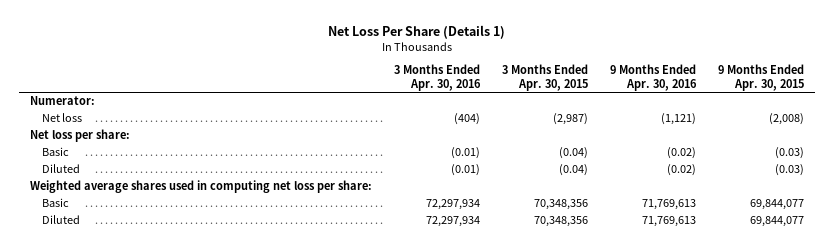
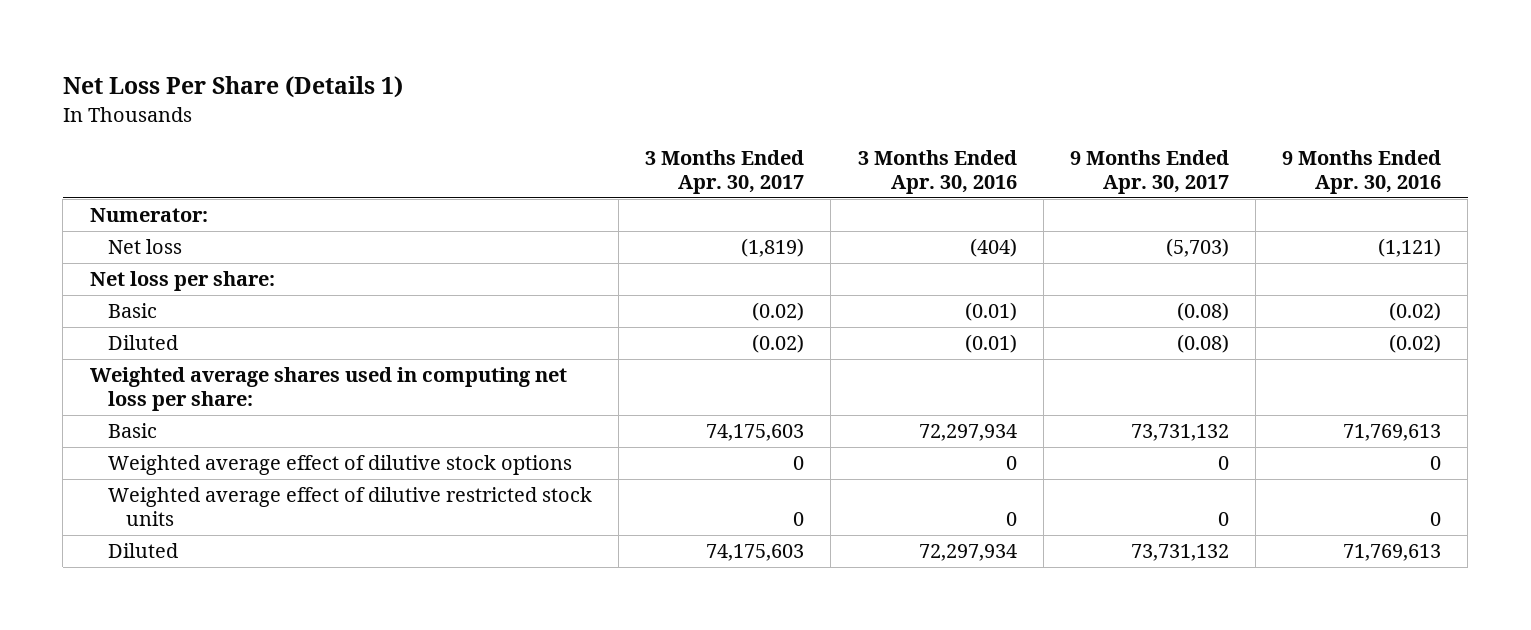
[502,64,589,92] 3 Months Ended Apr. 30, 2015 -> none
[718,64,805,92] 9 Months Ended Apr. 30, 2015 -> none
none -> [645,150,805,194] 3 Months Ended Apr. 30, 2017
none -> [1069,150,1229,194] 9 Months Ended Apr. 30, 2017
none -> [107,455,572,476] Weighted average effect of dilutive stock options
none -> [107,487,592,527] Weighted average effect of dilutive restricted stock units

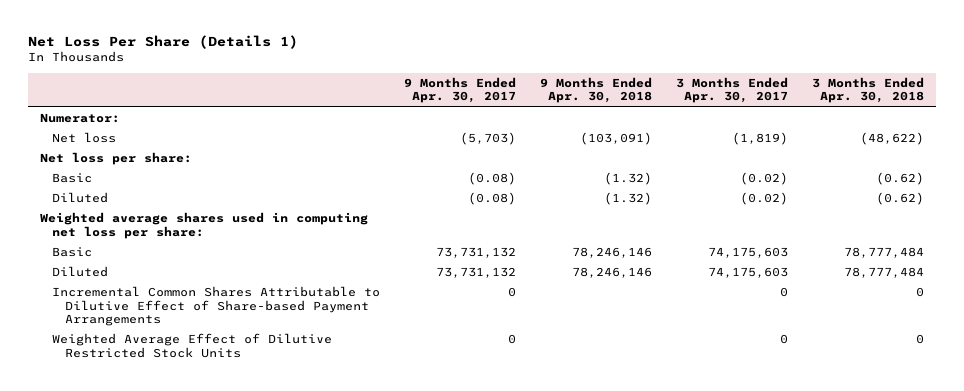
[857,150,1017,194] 3 Months Ended Apr. 30, 2016 -> none
[1282,150,1442,194] 9 Months Ended Apr. 30, 2016 -> none
none -> [540,77,653,104] 9 Months Ended Apr. 30, 2018
none -> [812,77,925,104] 3 Months Ended Apr. 30, 2018
[107,455,572,476] Weighted average effect of dilutive stock options -> none
[107,487,592,527] Weighted average effect of dilutive restricted stock units -> none
none -> [52,286,381,327] Incremental Common Shares Attributable to Dilutive Effect of Share-based Payment Arrangements
none -> [52,333,333,358] Weighted Average Effect of Dilutive Restricted Stock Units

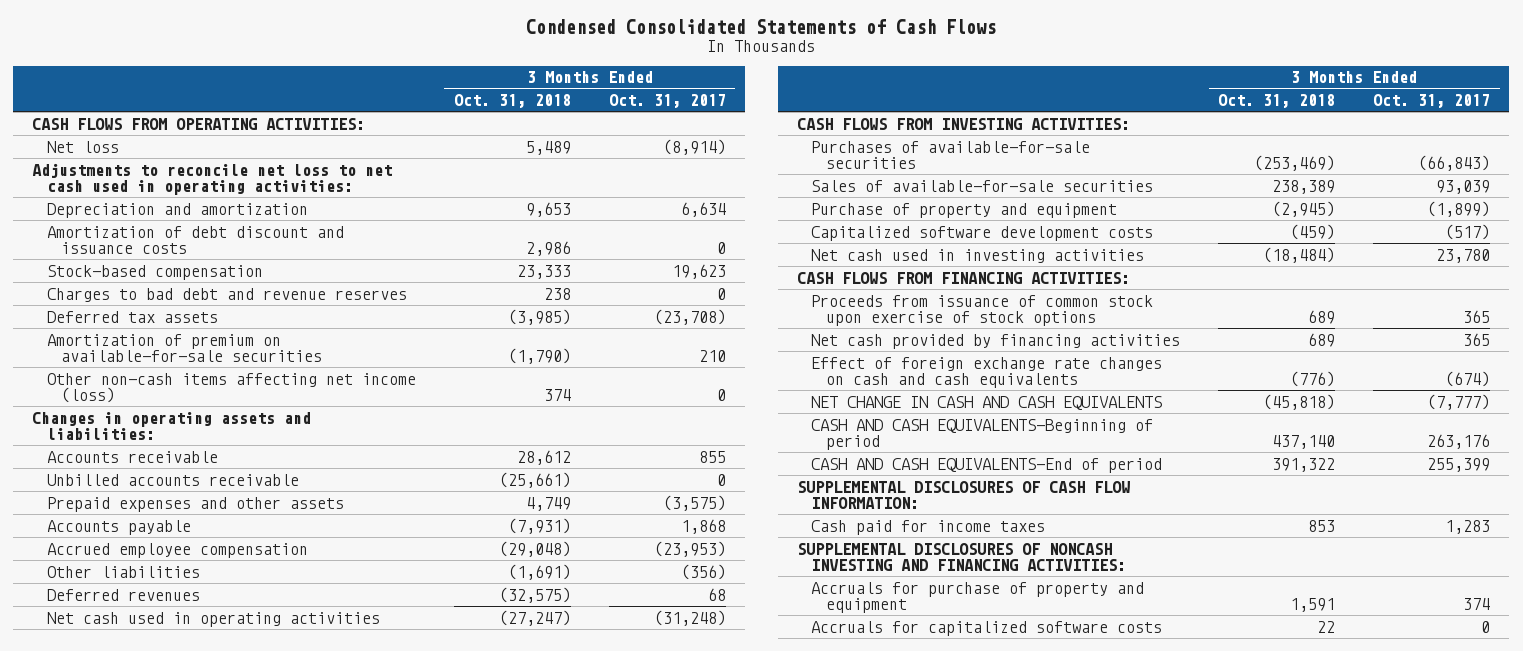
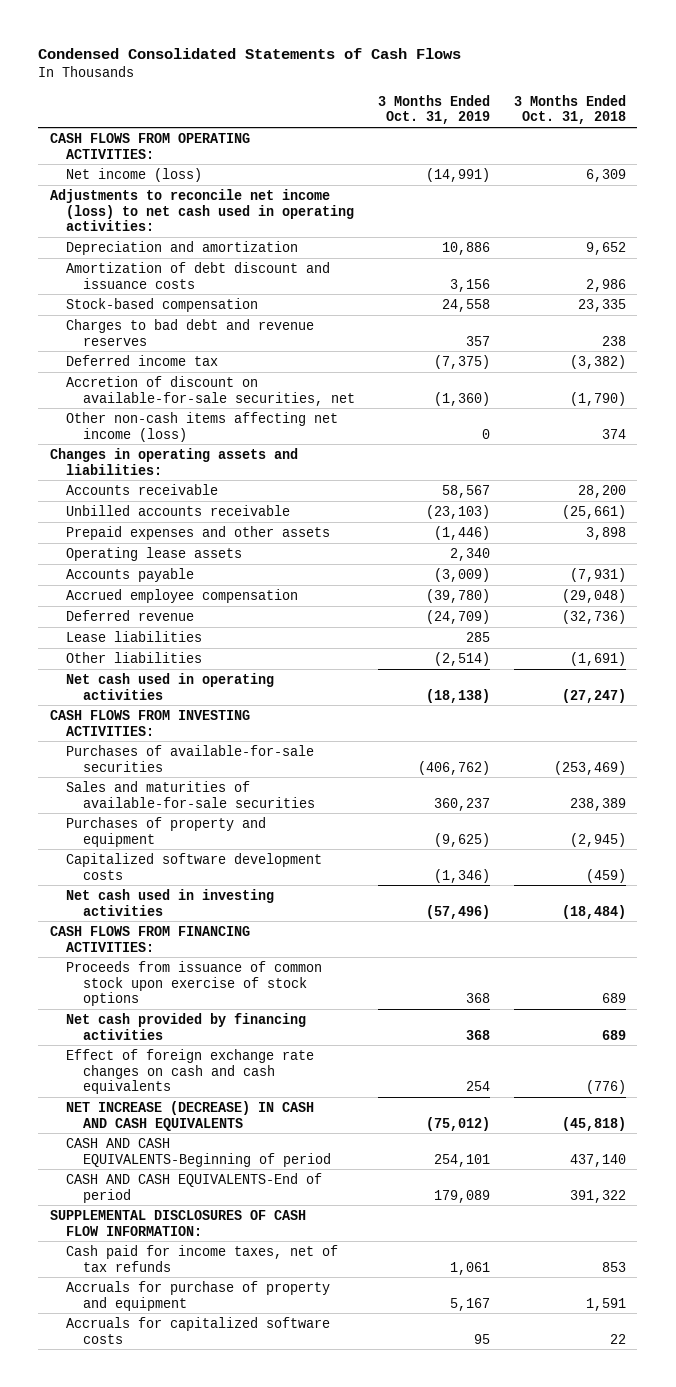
[608,93,726,108] Oct. 31, 2017 -> none
none -> [378,94,491,125] 3 Months Ended Oct. 31, 2019
[46,140,119,153] Net loss -> [66,167,203,182] Net income (loss)
[525,140,571,155] 5,489 -> [585,168,626,182] 6,309
[32,162,393,195] Adjustments to reconcile net loss to net cash used in operating activities: -> [50,188,355,232] Adjustments to reconcile net income (loss) to net cash used in operating activities:
[525,201,571,217] 9,653 -> [585,241,626,255] 9,652
[516,264,571,279] 23,333 -> [577,298,626,312] 23,335
[46,310,218,323] Deferred tax assets -> [66,354,219,366] Deferred income tax
[507,308,571,325] (3,985) -> [569,354,626,369] (3,382)
[46,333,323,362] Amortization of premium on available-for-sale securities -> [66,375,355,406] Accretion of discount on available-for-sale securities, net
[516,449,571,465] 28,612 -> [577,484,626,498] 28,200
[525,496,571,511] 4,749 -> [585,526,626,540] 3,898
none -> [66,546,243,561] Operating lease assets
none -> [66,609,195,621] Deferred revenue
none -> [66,630,203,642] Lease liabilities
[46,588,200,601] Deferred revenues -> none
[811,179,1154,192] Sales of available-for-sale securities -> [66,780,315,808] Sales and maturities of available-for-sale securities
[811,202,1118,218] Purchase of property and equipment -> [66,816,267,847] Purchases of property and equipment
[811,395,1163,410] NET CHANGE IN CASH AND CASH EQUIVALENTS -> [66,1100,315,1131] NET INCREASE (DECREASE) IN CASH AND CASH EQUIVALENTS
[797,542,1127,571] SUPPLEMENTAL DISCLOSURES OF NONCASH INVESTING AND FINANCING ACTIVITIES: -> none
[811,519,1046,535] Cash paid for income taxes -> [66,1244,339,1272] Cash paid for income taxes, net of tax refunds

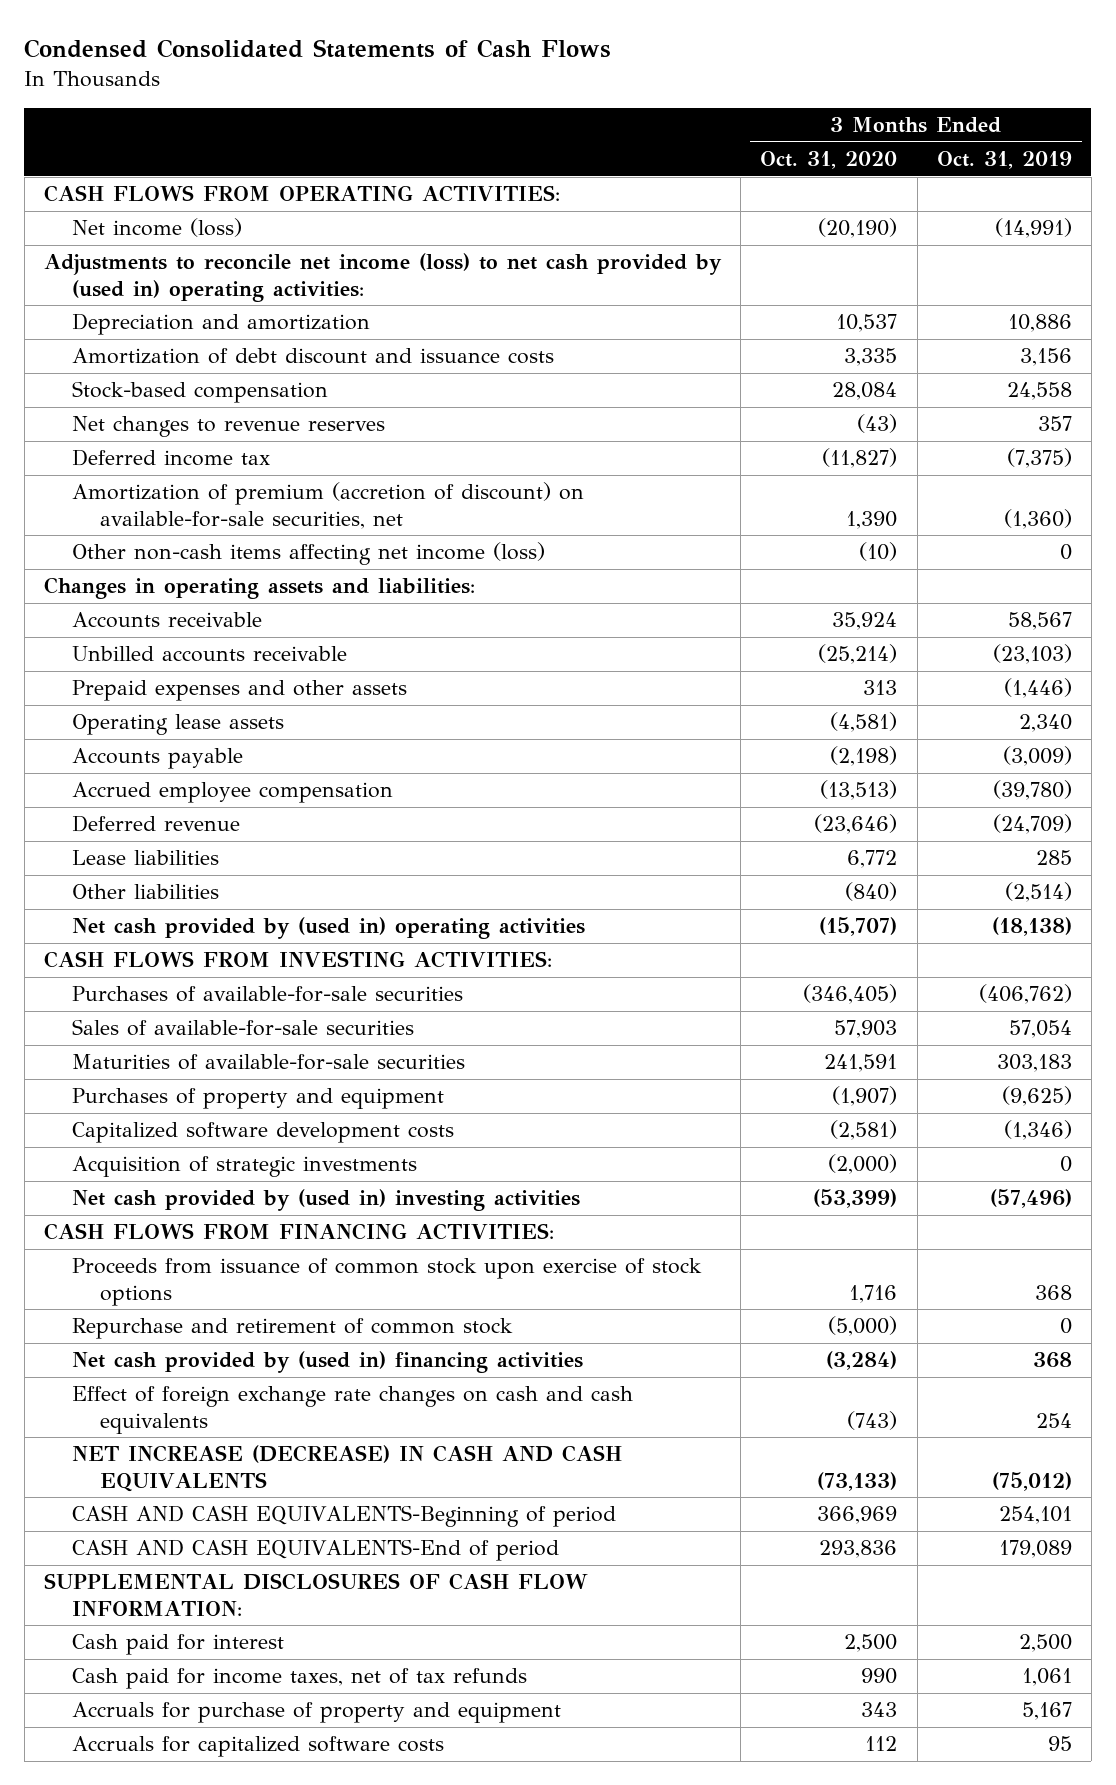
[513,94,626,125] 3 Months Ended Oct. 31, 2018 -> none
none -> [760,150,898,169] Oct. 31, 2020
[50,188,355,232] Adjustments to reconcile net income (loss) to net cash used in operating activities: -> [43,253,722,302] Adjustments to reconcile net income (loss) to net cash provided by (used in) operating activities:
[66,318,315,346] Charges to bad debt and revenue reserves -> [72,416,386,438] Net changes to revenue reserves
[66,375,355,406] Accretion of discount on available-for-sale securities, net -> [72,482,585,529] Amortization of premium (accretion of discount) on available-for-sale securities, net
[66,672,275,700] Net cash used in operating activities -> [72,917,586,940] Net cash provided by (used in) operating activities
[66,780,315,808] Sales and maturities of available-for-sale securities -> [72,1019,415,1037] Sales of available-for-sale securities
[434,797,491,811] 360,237 -> [1008,1020,1072,1039] 57,054
none -> [72,1054,466,1071] Maturities of available-for-sale securities
none -> [72,1156,418,1178] Acquisition of strategic investments
[66,888,275,916] Net cash used in investing activities -> [72,1189,581,1212] Net cash provided by (used in) investing activities
none -> [72,1318,514,1340] Repurchase and retirement of common stock
[66,1012,307,1040] Net cash provided by financing activities -> [72,1351,584,1374] Net cash provided by (used in) financing activities
none -> [72,1634,285,1656] Cash paid for interest

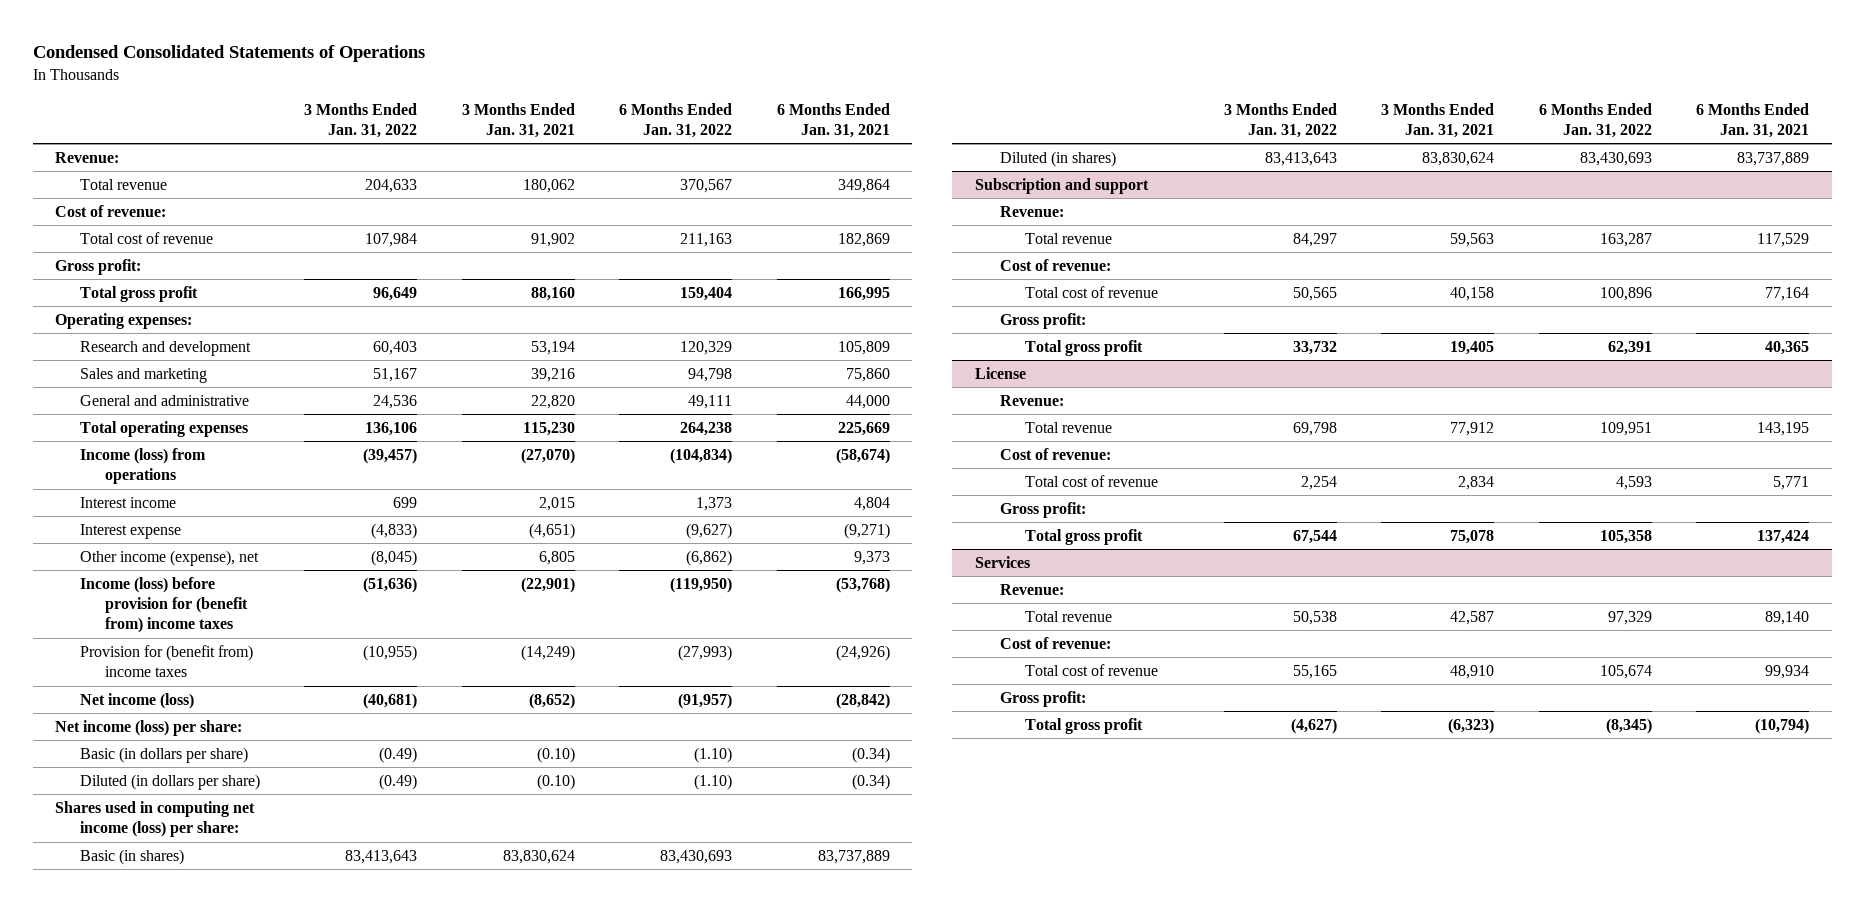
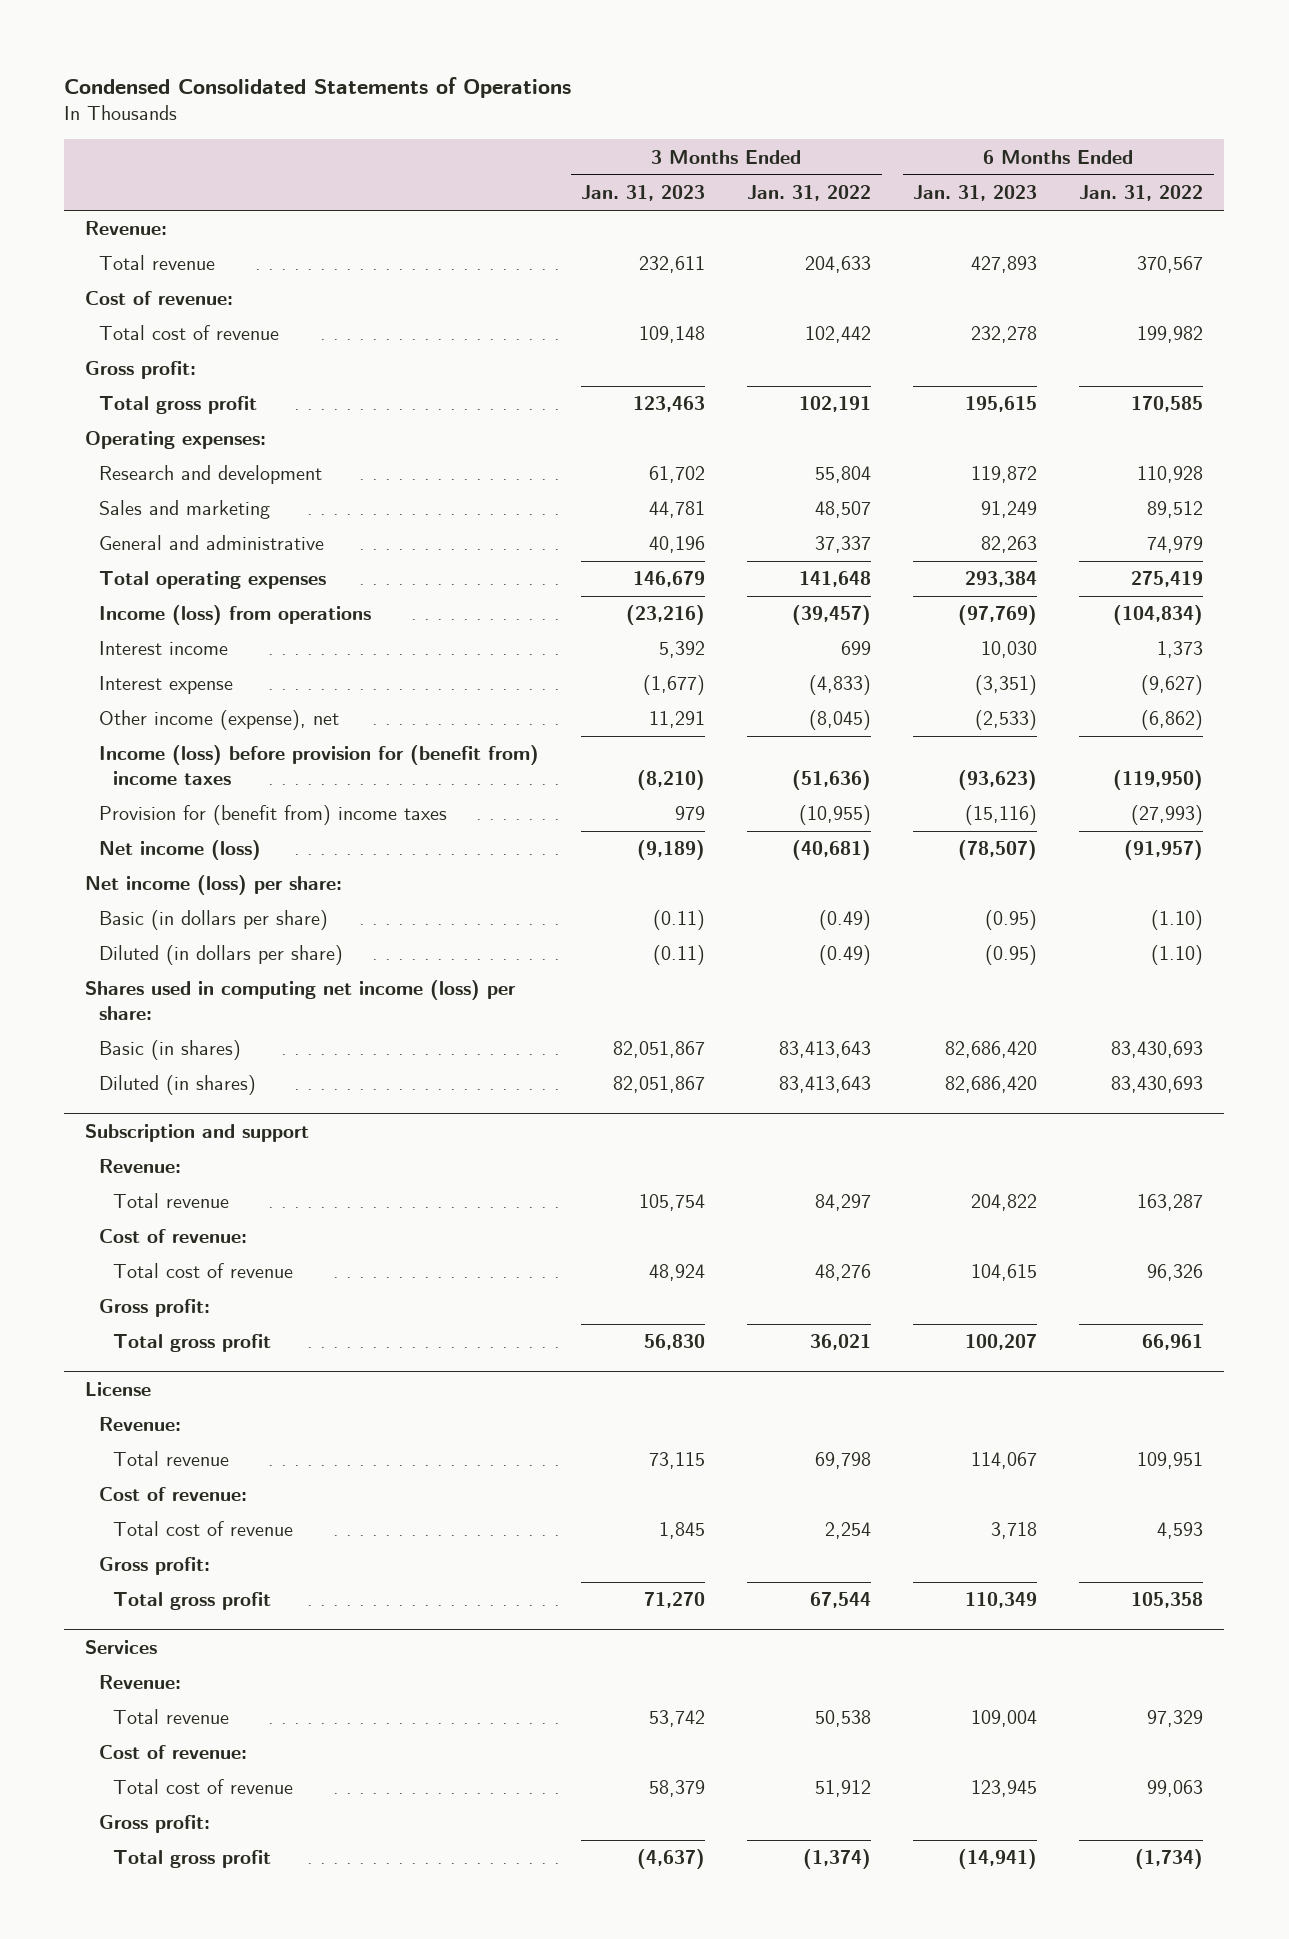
[461,102,575,138] 3 Months Ended Jan. 31, 2021 -> none
[776,102,890,138] 6 Months Ended Jan. 31, 2021 -> none
none -> [581,185,706,202] Jan. 31, 2023
none -> [913,185,1038,202] Jan. 31, 2023
[365,232,418,247] 107,984 -> [805,326,872,344] 102,442
[680,232,733,247] 211,163 -> [1137,326,1204,344] 199,982
[373,286,418,301] 96,649 -> [799,396,872,413] 102,191
[680,286,733,301] 159,404 -> [1131,396,1204,413] 170,585
[373,340,418,355] 60,403 -> [815,466,872,484] 55,804
[680,340,733,355] 120,329 -> [1137,466,1204,484] 110,928
[373,367,418,382] 51,167 -> [815,501,872,519] 48,507
[688,367,733,382] 94,798 -> [1147,501,1204,519] 89,512
[373,394,418,409] 24,536 -> [815,536,872,554] 37,337
[688,394,733,409] 49,111 -> [1147,536,1204,554] 74,979
[365,421,418,436] 136,106 -> [799,571,872,588] 141,648
[680,421,733,436] 264,238 -> [1131,571,1204,588] 275,419
[1293,286,1338,301] 50,565 -> [815,1264,872,1282] 48,276
[1599,286,1652,301] 100,896 -> [1147,1264,1204,1282] 96,326
[1293,340,1338,355] 33,732 -> [810,1334,872,1351] 36,021
[1607,340,1652,355] 62,391 -> [1142,1334,1204,1351] 66,961
[1293,664,1338,679] 55,165 -> [815,1780,872,1798] 51,912
[1599,664,1652,679] 105,674 -> [1147,1780,1204,1798] 99,063
[1291,717,1338,734] (4,627) -> [803,1849,872,1870] (1,374)
[1605,717,1652,734] (8,345) -> [1135,1849,1204,1870] (1,734)

